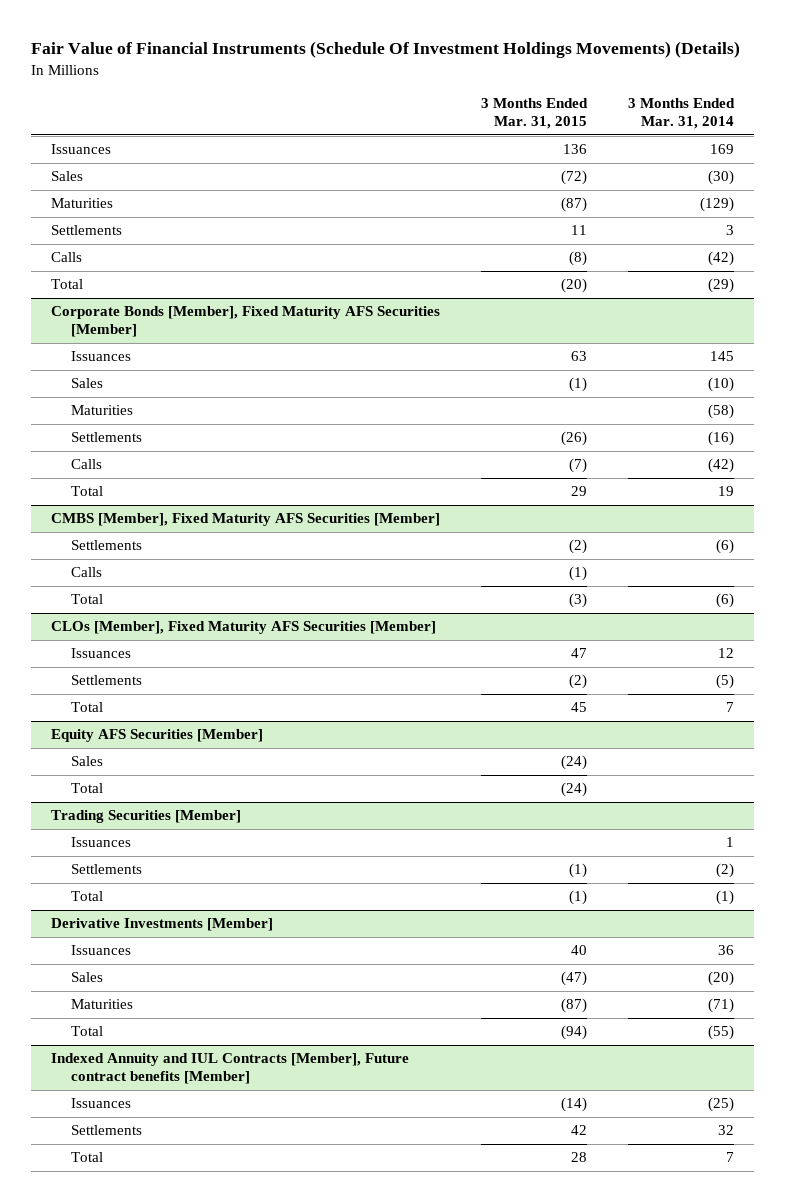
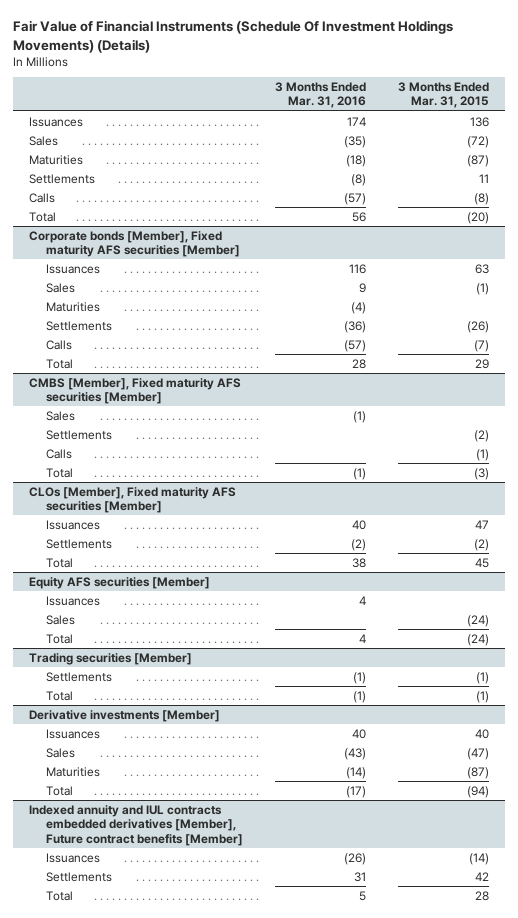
[627,98,735,130] 3 Months Ended Mar. 31, 2014 -> none
none -> [275,81,367,109] 3 Months Ended Mar. 31, 2016
[51,306,441,338] Corporate Bonds [Member], Fixed Maturity AFS Securities [Member] -> [28,230,241,258] Corporate bonds [Member], Fixed maturity AFS securities [Member]
[51,513,441,527] CMBS [Member], Fixed Maturity AFS Securities [Member] -> [28,377,241,405] CMBS [Member], Fixed maturity AFS securities [Member]
none -> [46,410,76,421] Sales
[51,621,437,635] CLOs [Member], Fixed Maturity AFS Securities [Member] -> [28,486,236,514] CLOs [Member], Fixed maturity AFS securities [Member]
[51,729,264,743] Equity AFS Securities [Member] -> [28,576,210,589] Equity AFS securities [Member]
none -> [46,595,101,606] Issuances
[70,837,131,848] Issuances -> none
[51,810,242,824] Trading Securities [Member] -> [28,652,192,665] Trading securities [Member]
[51,918,274,932] Derivative Investments [Member] -> [28,709,220,722] Derivative investments [Member]
[51,1053,410,1085] Indexed Annuity and IUL Contracts [Member], Future contract benefits [Member] -> [28,804,244,846] Indexed annuity and IUL contracts embedded derivatives [Member], Future contract benefits [Member]

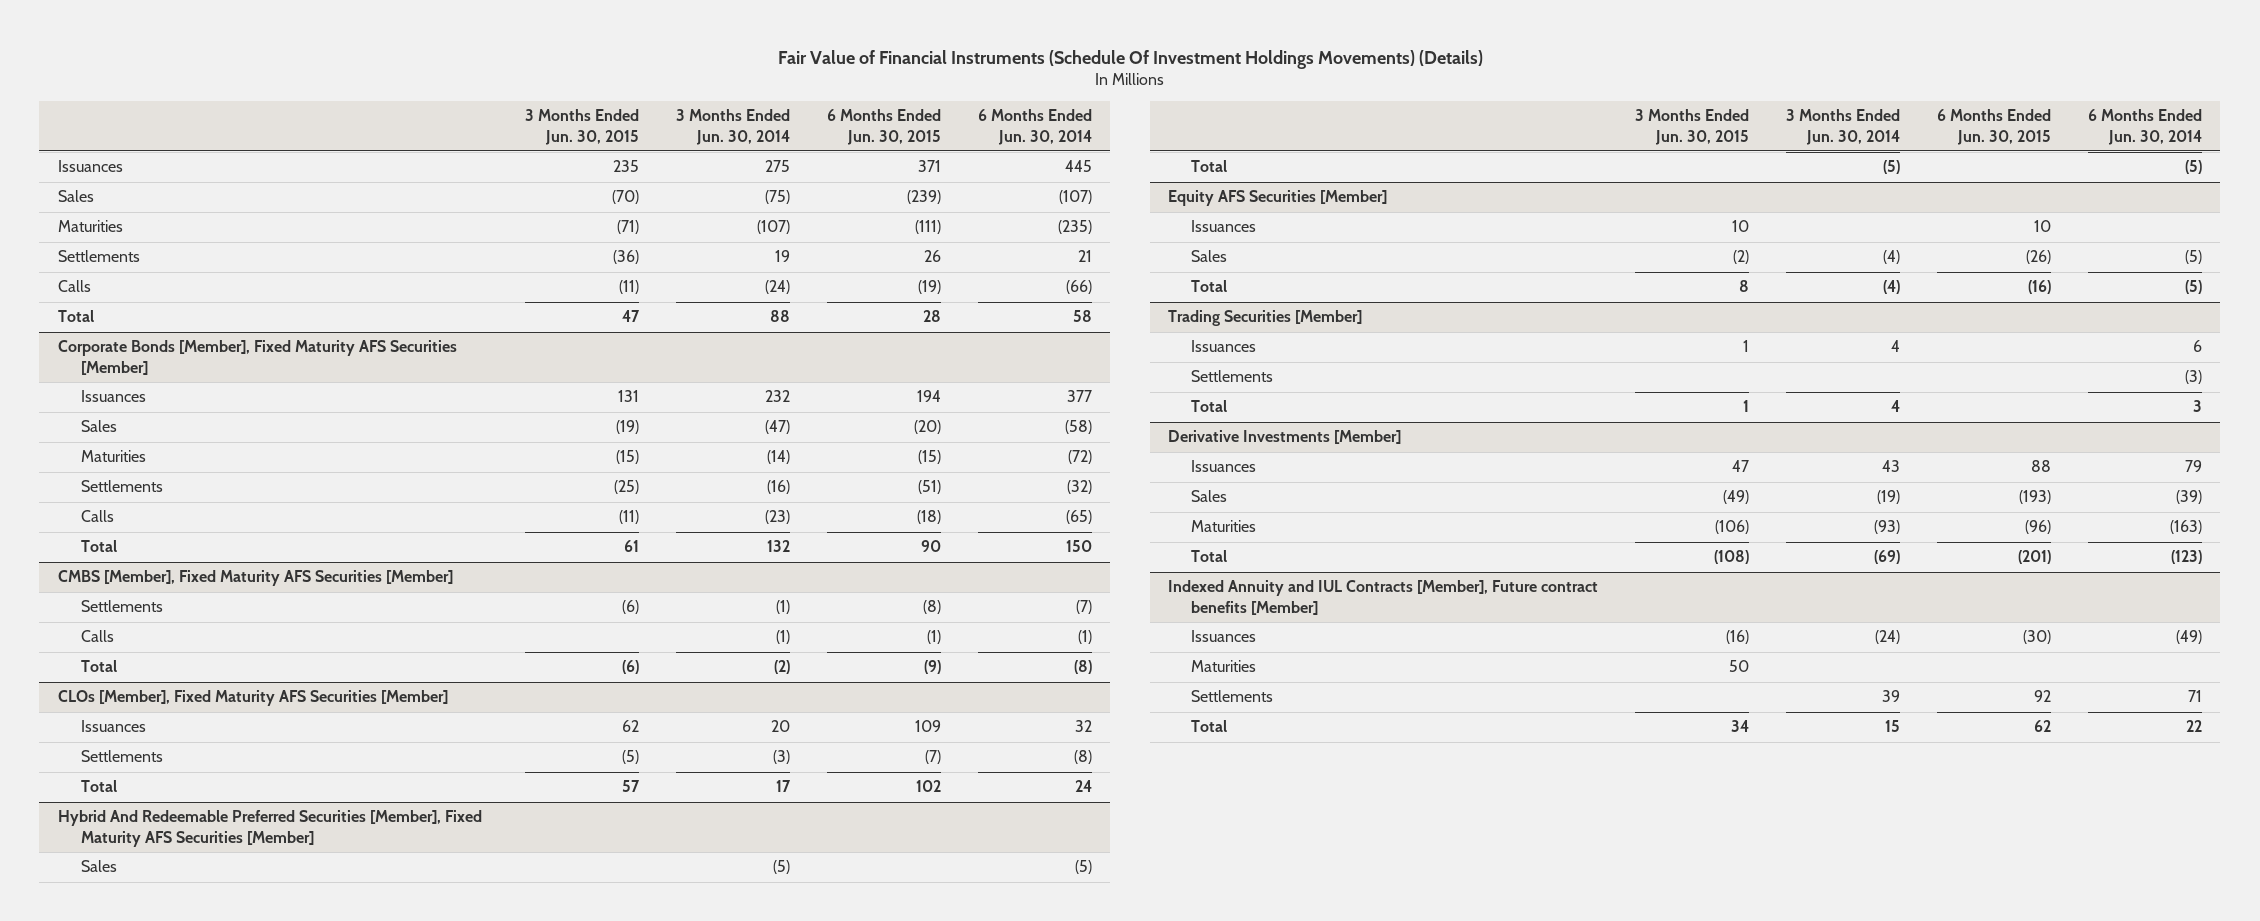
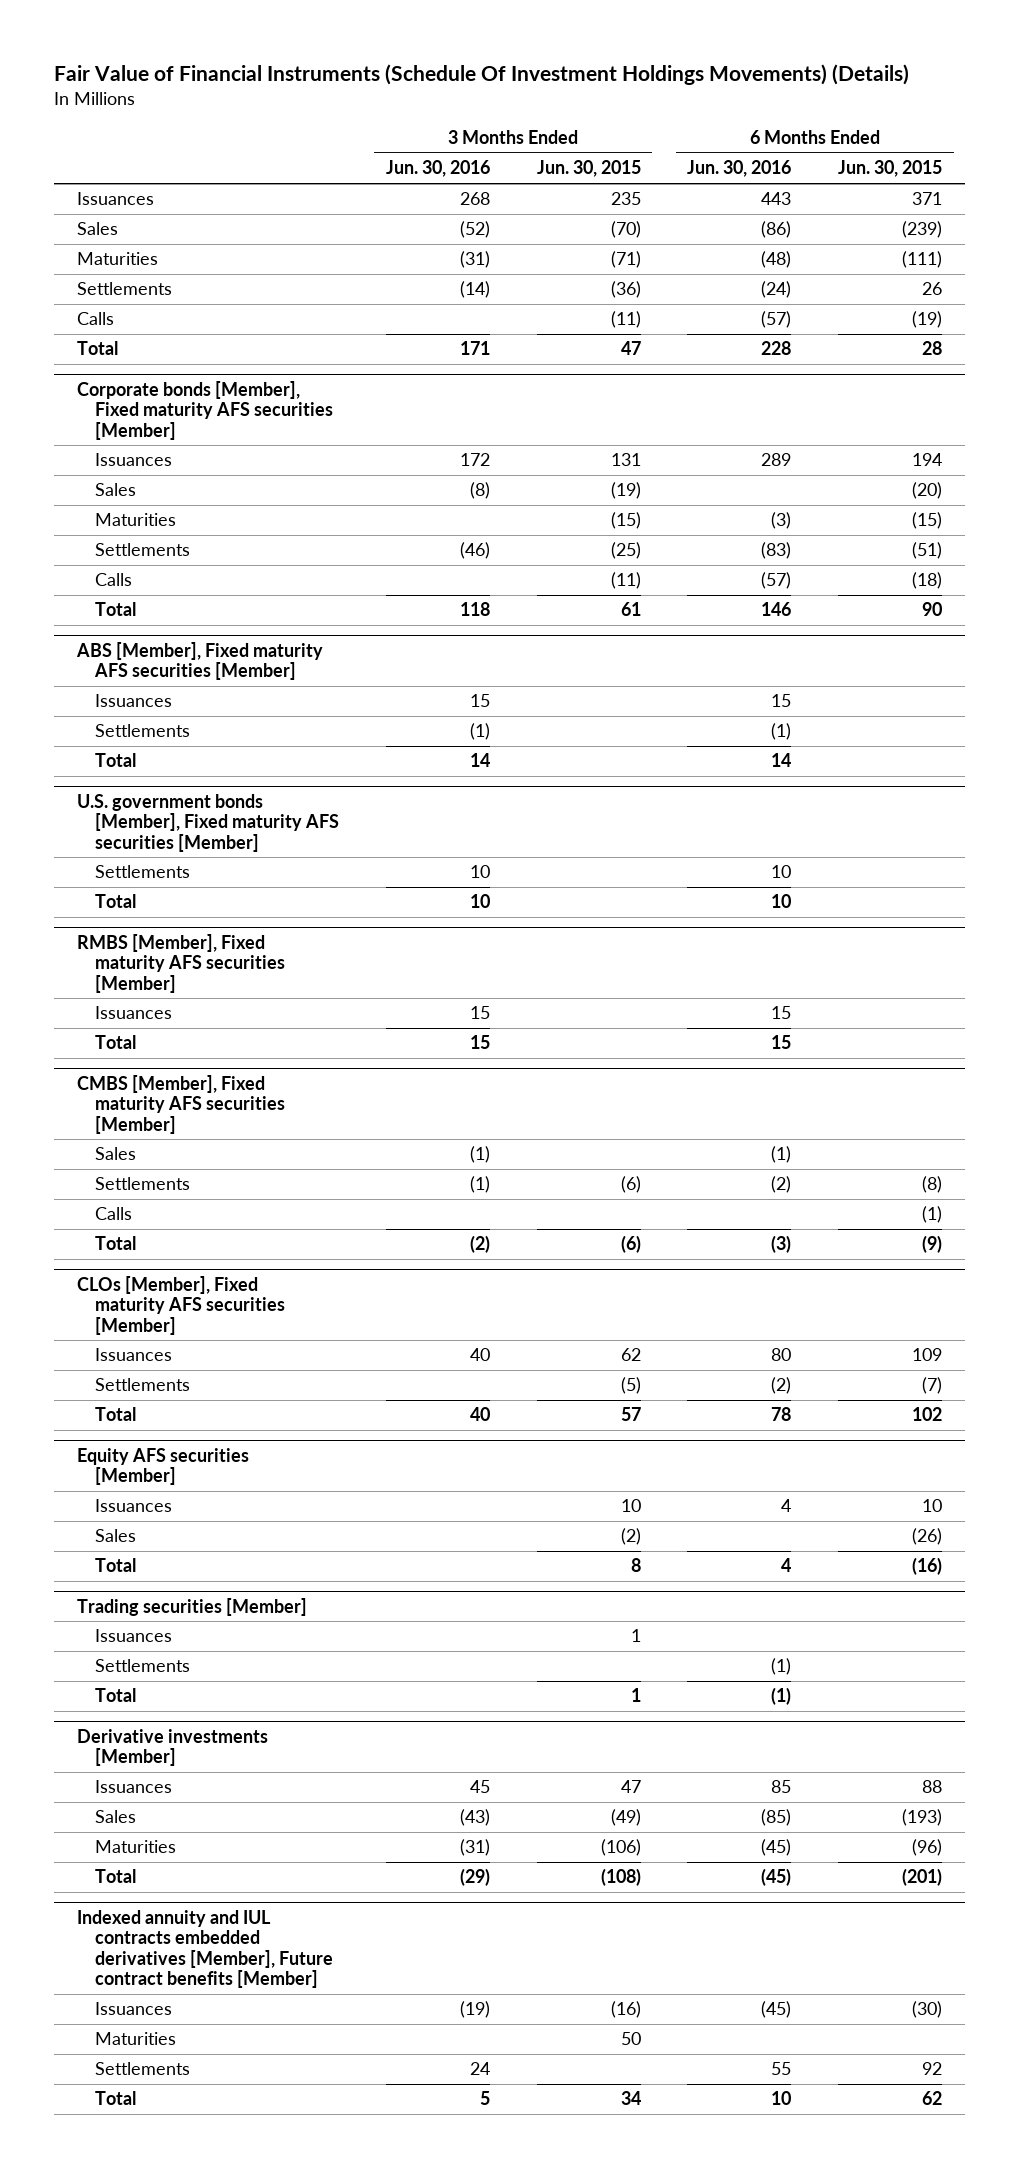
[675,109,790,145] 3 Months Ended Jun. 30, 2014 -> none
[977,109,1092,145] 6 Months Ended Jun. 30, 2014 -> none
none -> [385,160,490,178] Jun. 30, 2016
none -> [687,160,792,178] Jun. 30, 2016
[57,340,457,375] Corporate Bonds [Member], Fixed Maturity AFS Securities [Member] -> [77,380,334,440] Corporate bonds [Member], Fixed maturity AFS securities [Member]
none -> [76,641,324,681] ABS [Member], Fixed maturity AFS securities [Member]
none -> [95,694,173,708] Issuances
none -> [95,724,191,738] Settlements
none -> [95,753,137,768] Total
none -> [77,793,340,852] U.S. government bonds [Member], Fixed maturity AFS securities [Member]
none -> [95,865,191,879] Settlements
none -> [95,894,137,909] Total
none -> [77,933,286,993] RMBS [Member], Fixed maturity AFS securities [Member]
none -> [95,1006,173,1020] Issuances
none -> [95,1035,137,1050] Total
[57,570,453,587] CMBS [Member], Fixed Maturity AFS Securities [Member] -> [77,1074,286,1134] CMBS [Member], Fixed maturity AFS securities [Member]
none -> [95,1147,137,1161] Sales
[57,690,448,707] CLOs [Member], Fixed Maturity AFS Securities [Member] -> [77,1275,286,1335] CLOs [Member], Fixed maturity AFS securities [Member]
[57,810,482,847] Hybrid And Redeemable Preferred Securities [Member], Fixed Maturity AFS Securities [Member] -> none
[81,860,118,873] Sales -> none
[1191,160,1228,173] Total -> none
[1168,190,1388,207] Equity AFS Securities [Member] -> [77,1447,250,1486] Equity AFS securities [Member]
[1168,310,1363,327] Trading Securities [Member] -> [77,1597,308,1616] Trading securities [Member]
[1168,430,1402,445] Derivative Investments [Member] -> [77,1728,269,1767] Derivative investments [Member]
[1168,580,1599,615] Indexed Annuity and IUL Contracts [Member], Future contract benefits [Member] -> [77,1909,334,1989] Indexed annuity and IUL contracts embedded derivatives [Member], Future contract benefits [Member]

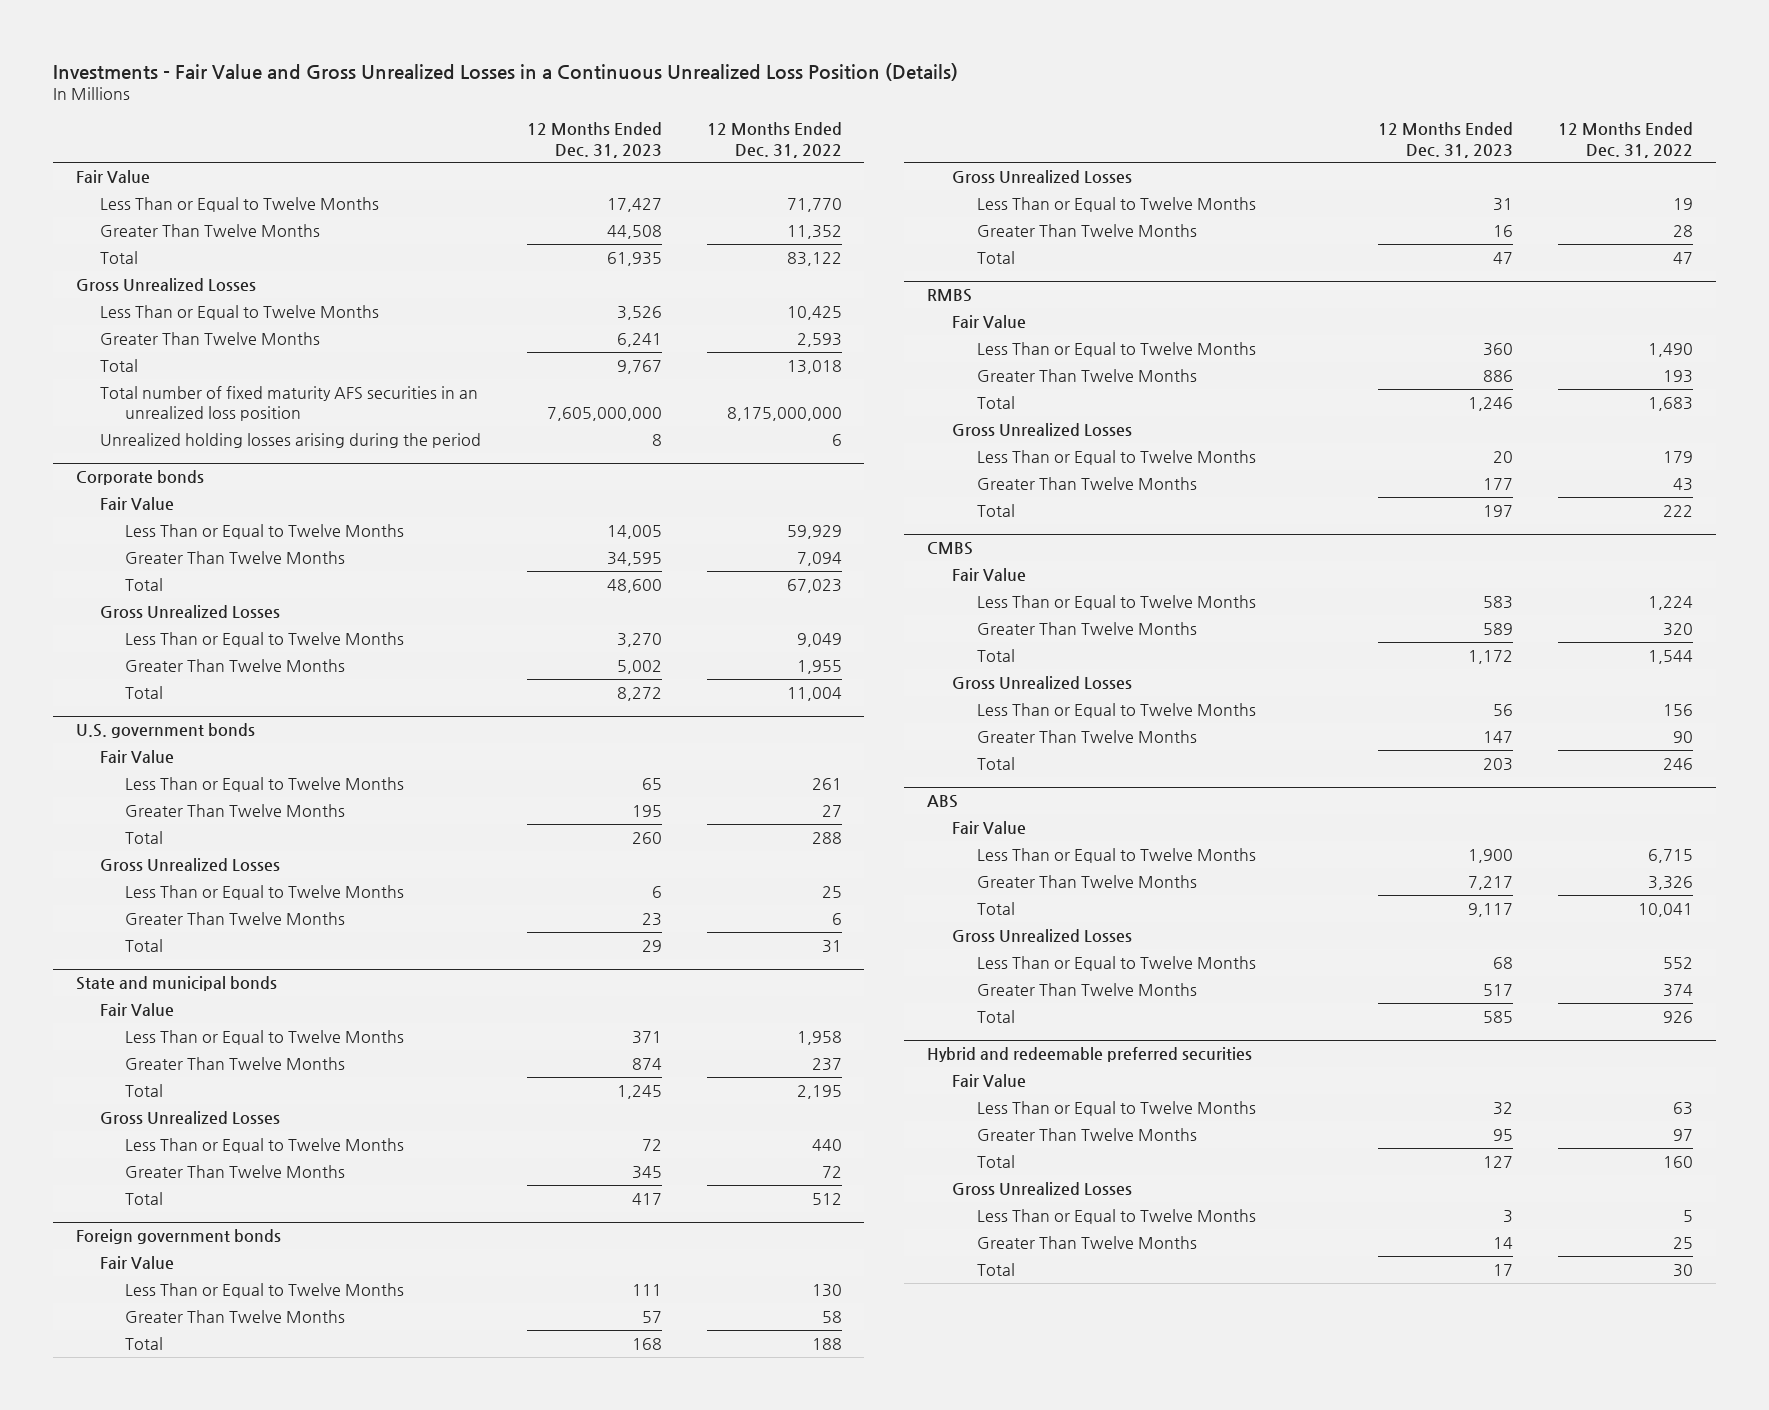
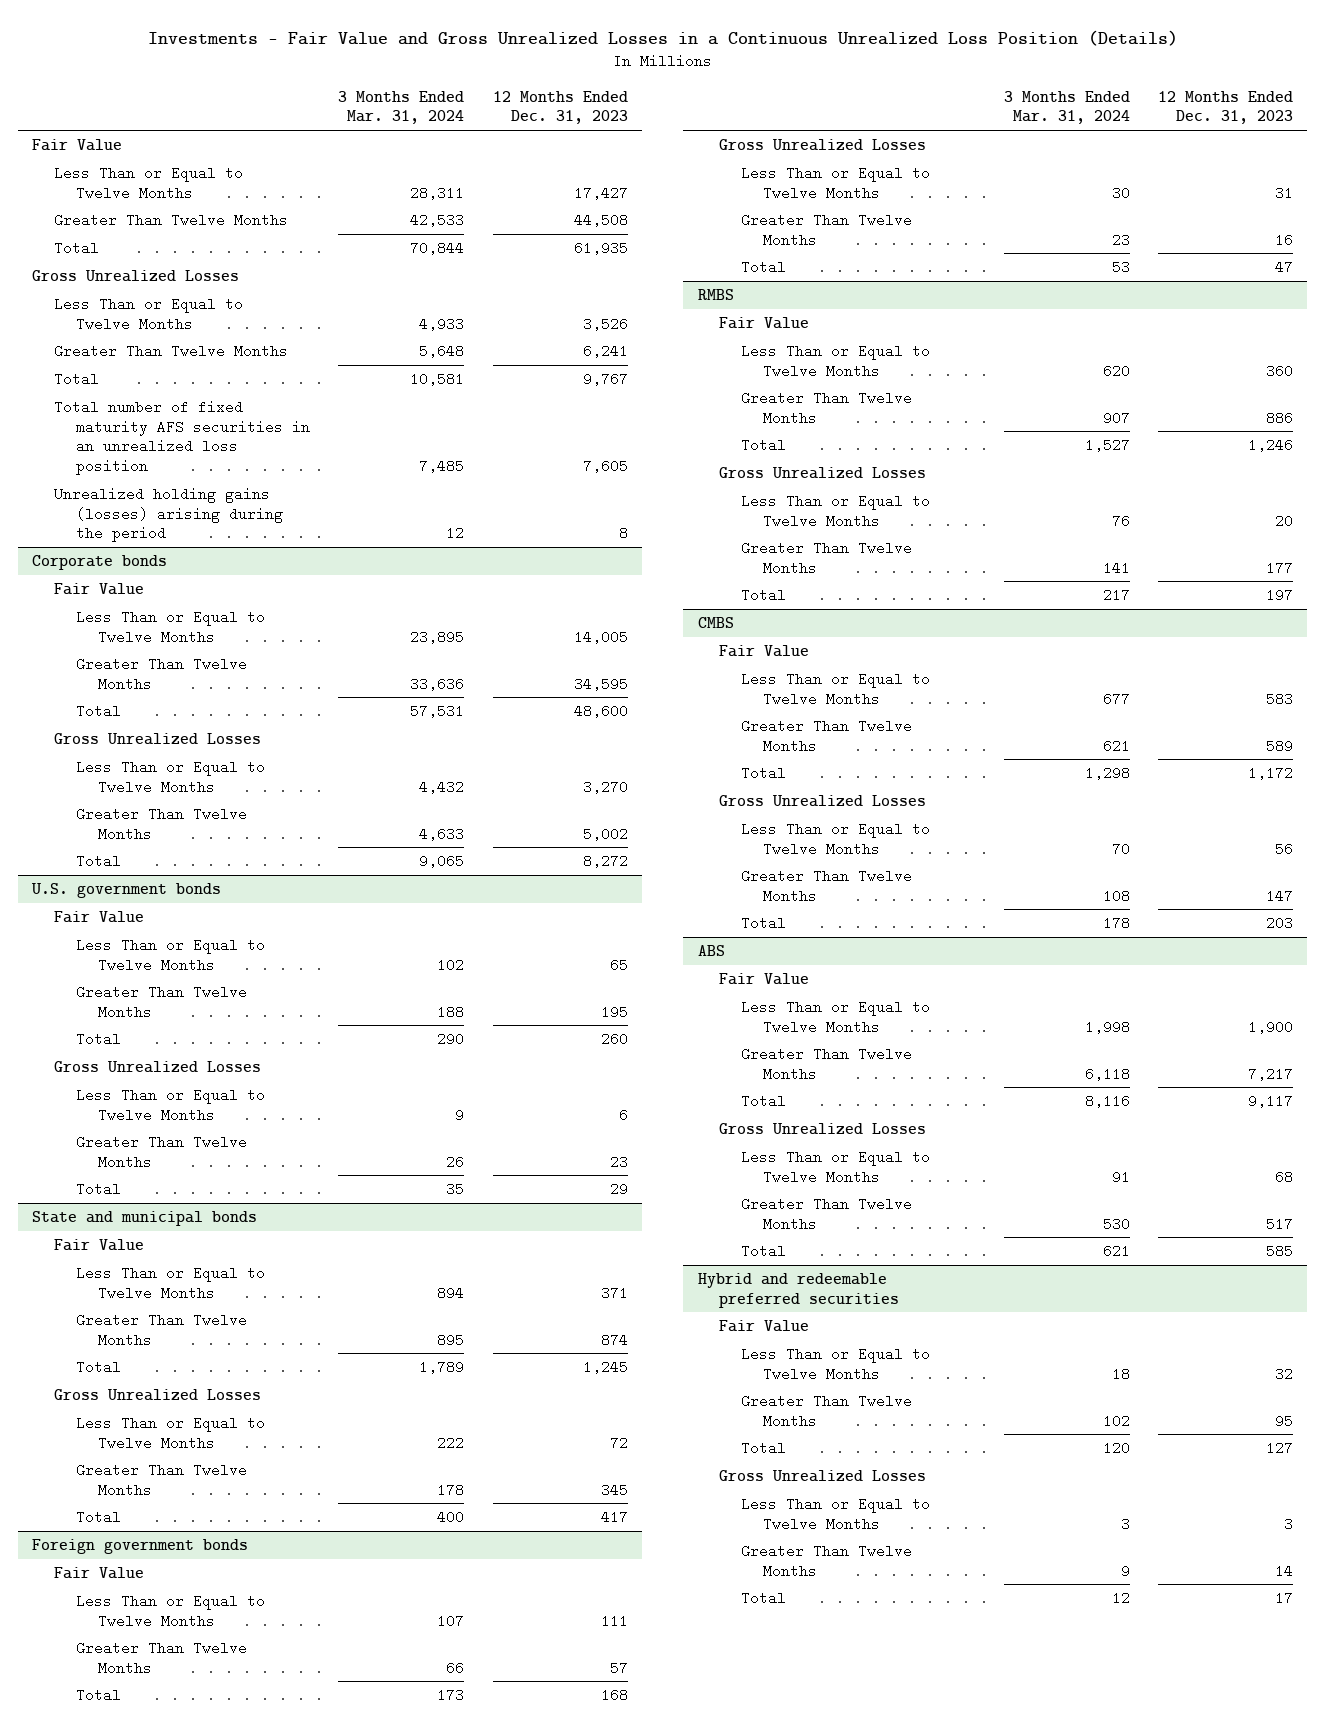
[706,122,842,158] 12 Months Ended Dec. 31, 2022 -> none
none -> [338,90,465,125] 3 Months Ended Mar. 31, 2024
[546,407,662,422] 7,605,000,000 -> [582,459,628,474] 7,605
[100,432,482,448] Unrealized holding losses arising during the period -> [54,486,284,543] Unrealized holding gains (losses) arising during the period

